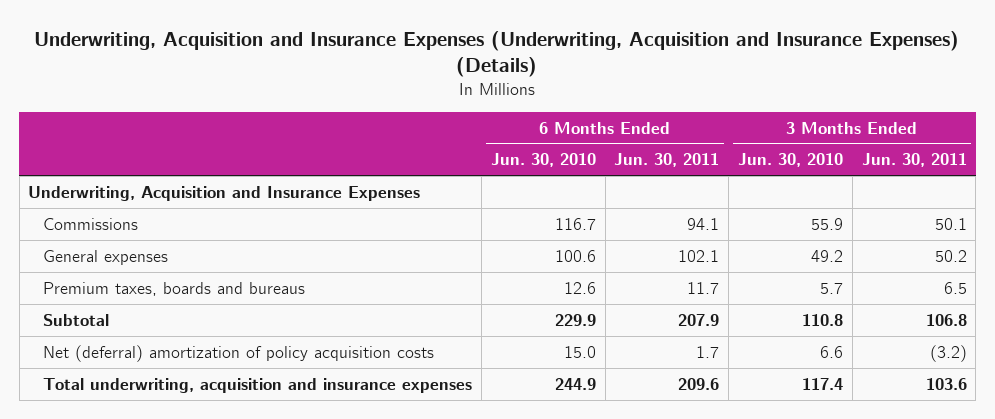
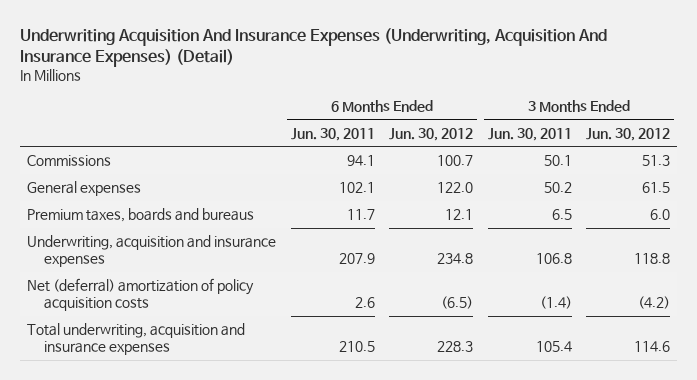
[34,30,960,77] Underwriting, Acquisition and Insurance Expenses (Underwriting, Acquisition and Insurance Expenses) (Details) -> [20,27,608,67] Underwriting Acquisition And Insurance Expenses (Underwriting, Acquisition And Insurance Expenses) (Detail)
[490,153,596,168] Jun. 30, 2010 -> none
[737,153,843,168] Jun. 30, 2010 -> none
none -> [389,127,474,141] Jun. 30, 2012
none -> [585,127,670,141] Jun. 30, 2012
[28,185,421,201] Underwriting, Acquisition and Insurance Expenses -> none
[43,313,110,326] Subtotal -> [27,235,277,268] Underwriting, acquisition and insurance expenses
[696,345,720,358] 1.7 -> [354,297,375,309] 2.6
[929,344,967,362] (3.2) -> [539,296,572,310] (1.4)
[678,377,720,390] 209.6 -> [338,341,375,353] 210.5
[925,377,967,390] 103.6 -> [535,341,572,353] 105.4

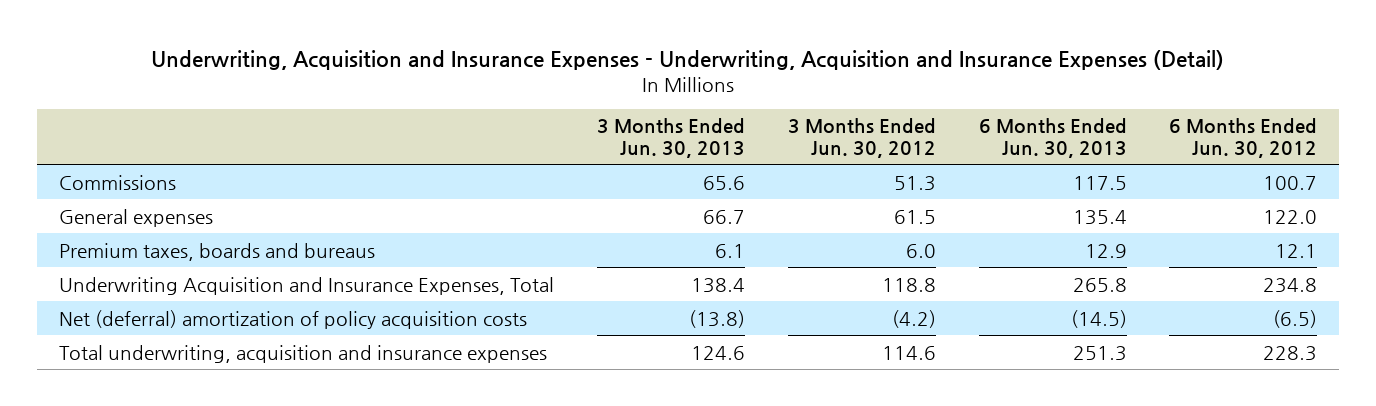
[20,27,608,67] Underwriting Acquisition And Insurance Expenses (Underwriting, Acquisition And Insurance Expenses) (Detail) -> [151,49,1225,70] Underwriting, Acquisition and Insurance Expenses - Underwriting, Acquisition and Insurance Expenses (Detail)
[290,127,375,141] Jun. 30, 2011 -> none
[487,127,572,141] Jun. 30, 2011 -> none
none -> [596,118,745,158] 3 Months Ended Jun. 30, 2013
none -> [978,118,1127,158] 6 Months Ended Jun. 30, 2013
[27,235,277,268] Underwriting, acquisition and insurance expenses -> [58,276,554,295] Underwriting Acquisition and Insurance Expenses, Total

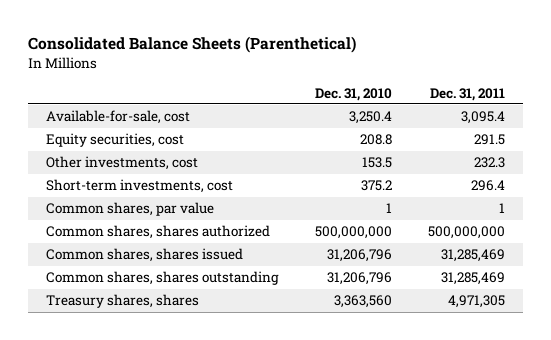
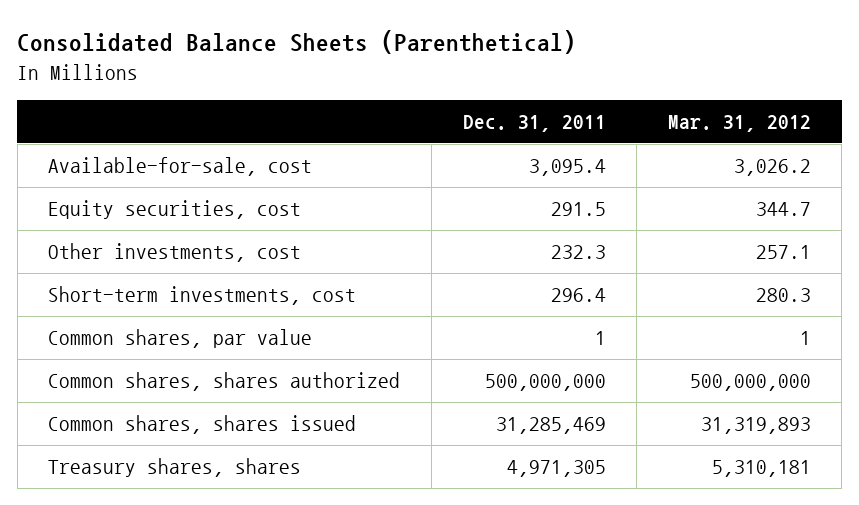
[314,87,392,101] Dec. 31, 2010 -> none
none -> [667,114,811,132] Mar. 31, 2012
[46,271,280,286] Common shares, shares outstanding -> none

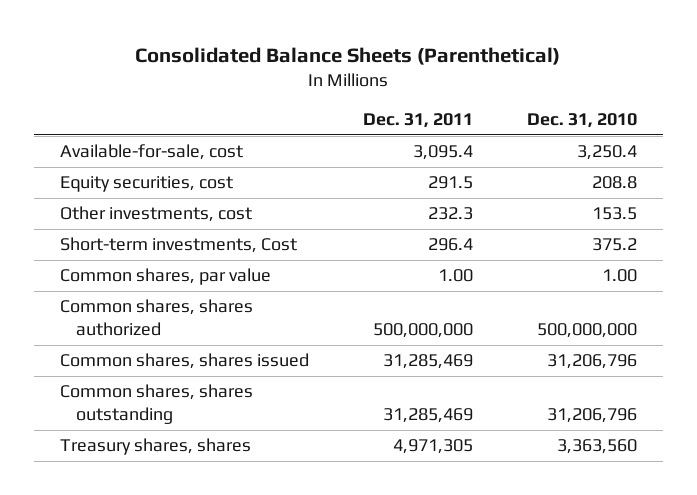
[667,114,811,132] Mar. 31, 2012 -> none
none -> [526,113,637,129] Dec. 31, 2010
[48,286,357,306] Short-term investments, cost -> [60,237,298,254] Short-term investments, Cost
[594,331,606,346] 1 -> [437,269,473,283] 1.00
none -> [60,384,254,425] Common shares, shares outstanding

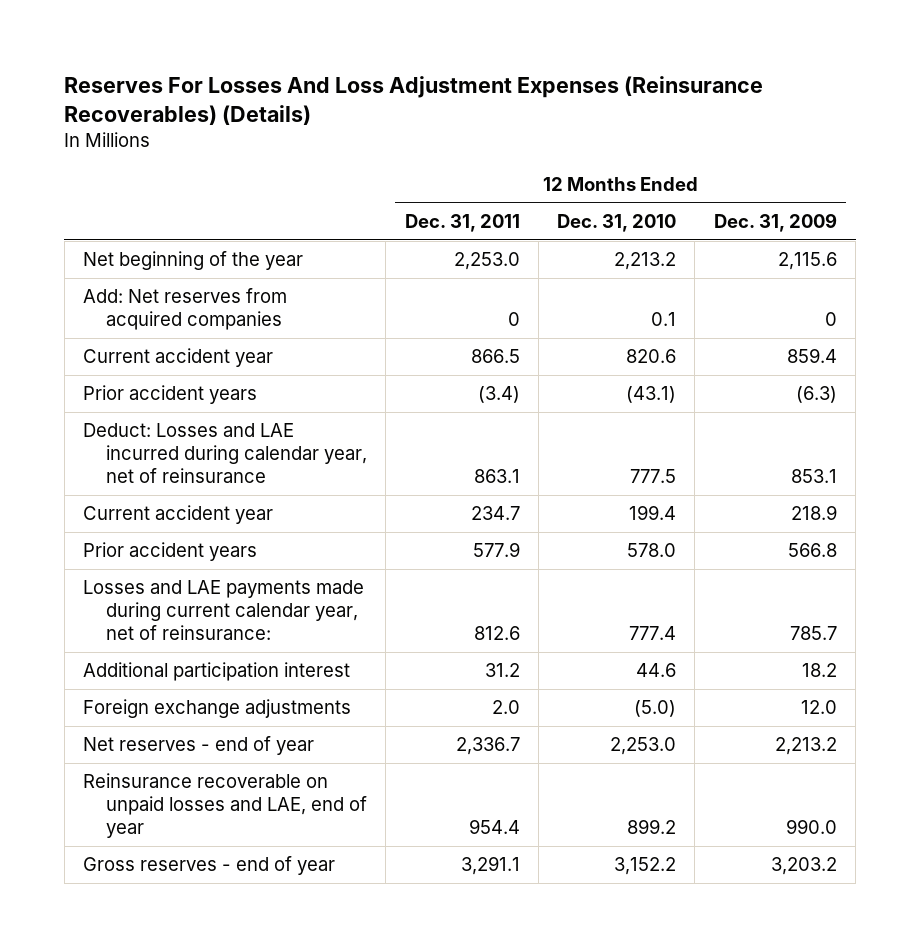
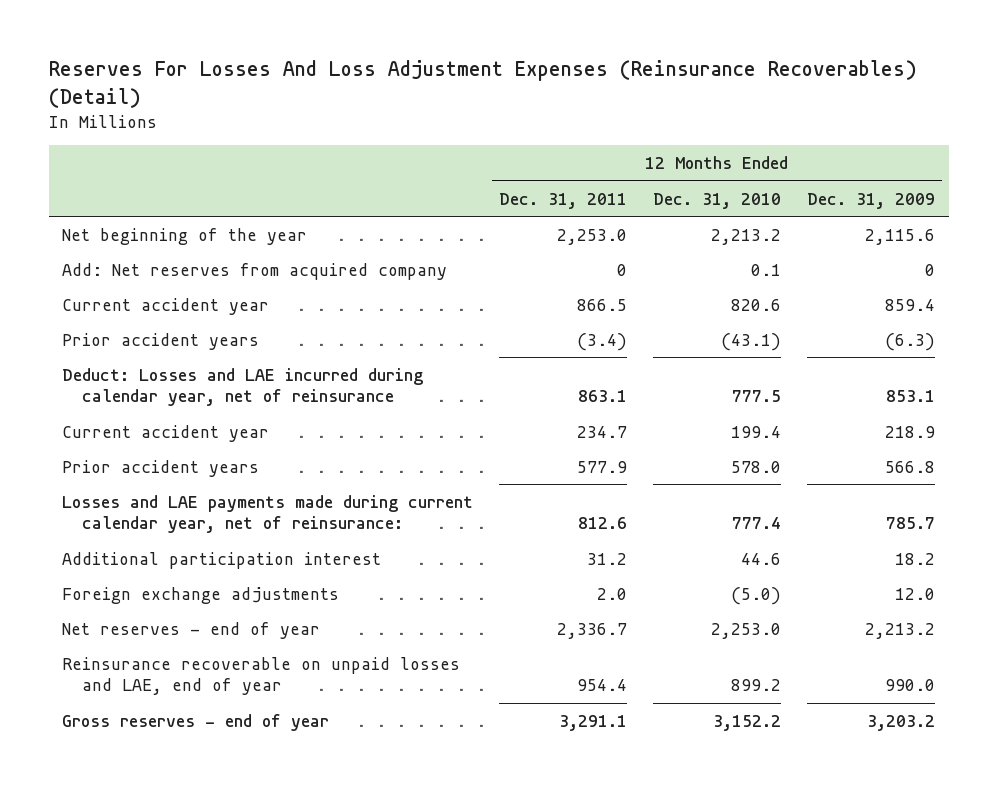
[64,76,764,126] Reserves For Losses And Loss Adjustment Expenses (Reinsurance Recoverables) (Details) -> [48,60,917,108] Reserves For Losses And Loss Adjustment Expenses (Reinsurance Recoverables) (Detail)
[82,288,287,331] Add: Net reserves from acquired companies -> [61,262,447,280] Add: Net reserves from acquired company

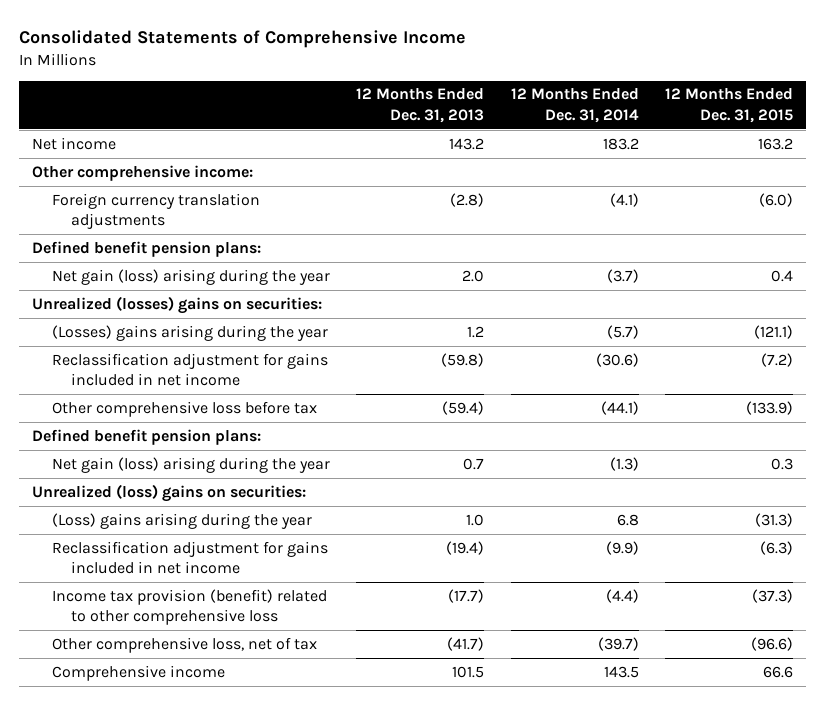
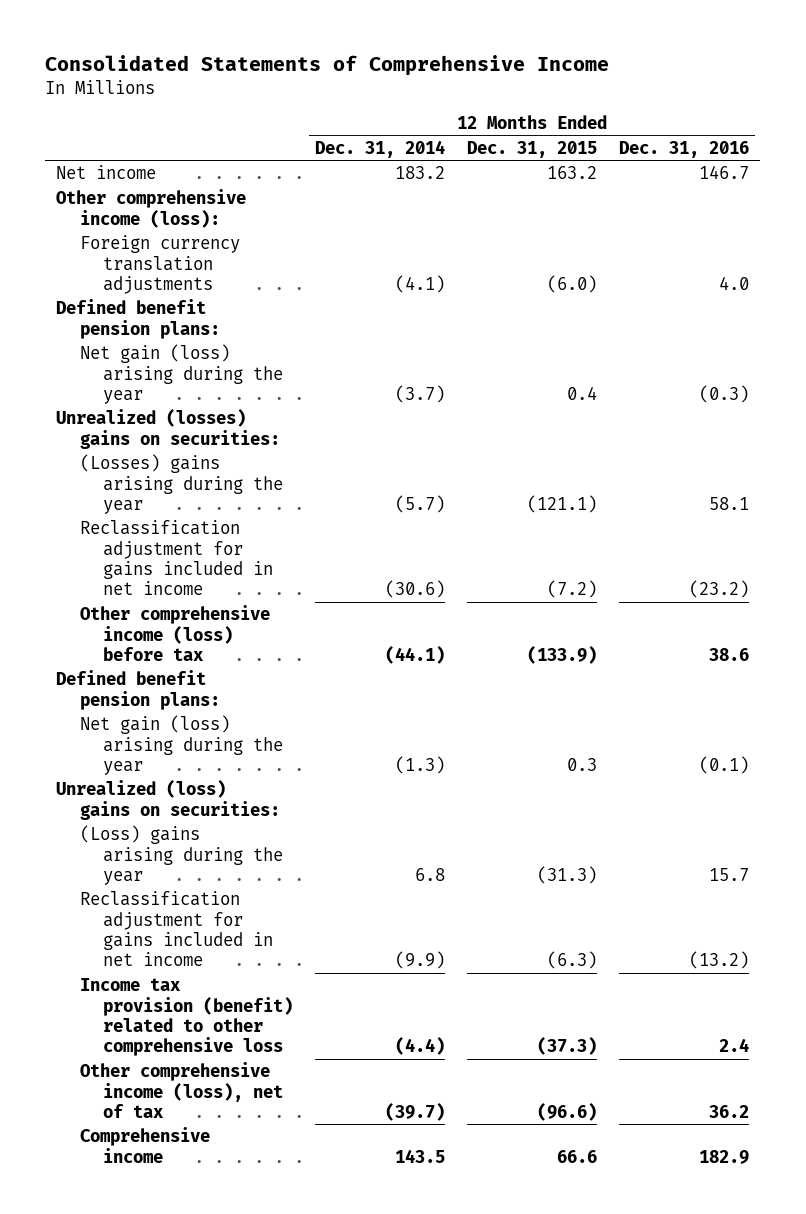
[356,88,485,123] 12 Months Ended Dec. 31, 2013 -> none
none -> [619,140,750,158] Dec. 31, 2016
[31,164,253,181] Other comprehensive income: -> [56,189,247,228] Other comprehensive income (loss):
[51,400,317,417] Other comprehensive loss before tax -> [79,605,270,662] Other comprehensive income (loss) before tax
[51,636,317,653] Other comprehensive loss, net of tax -> [79,1062,283,1119] Other comprehensive income (loss), net of tax

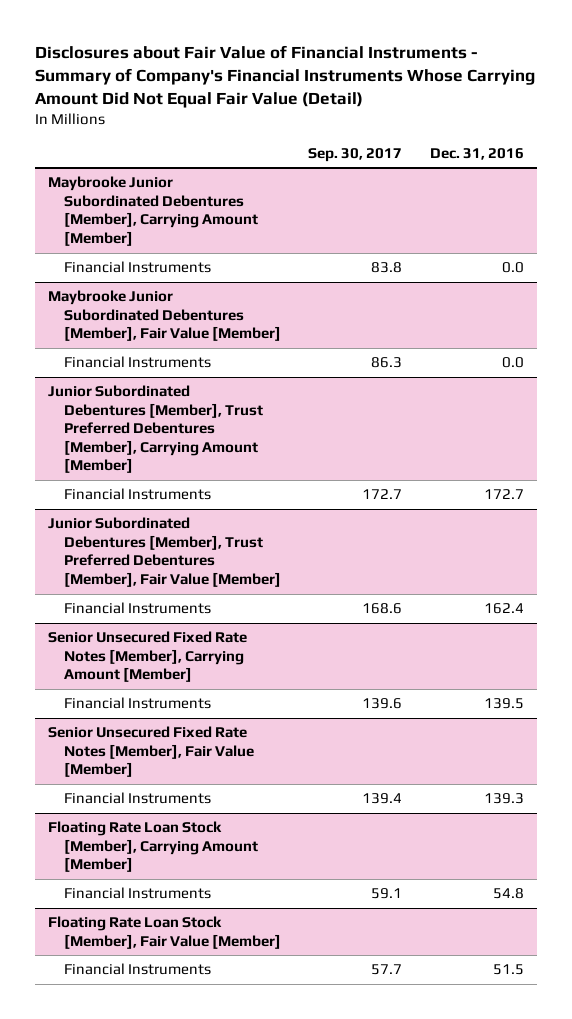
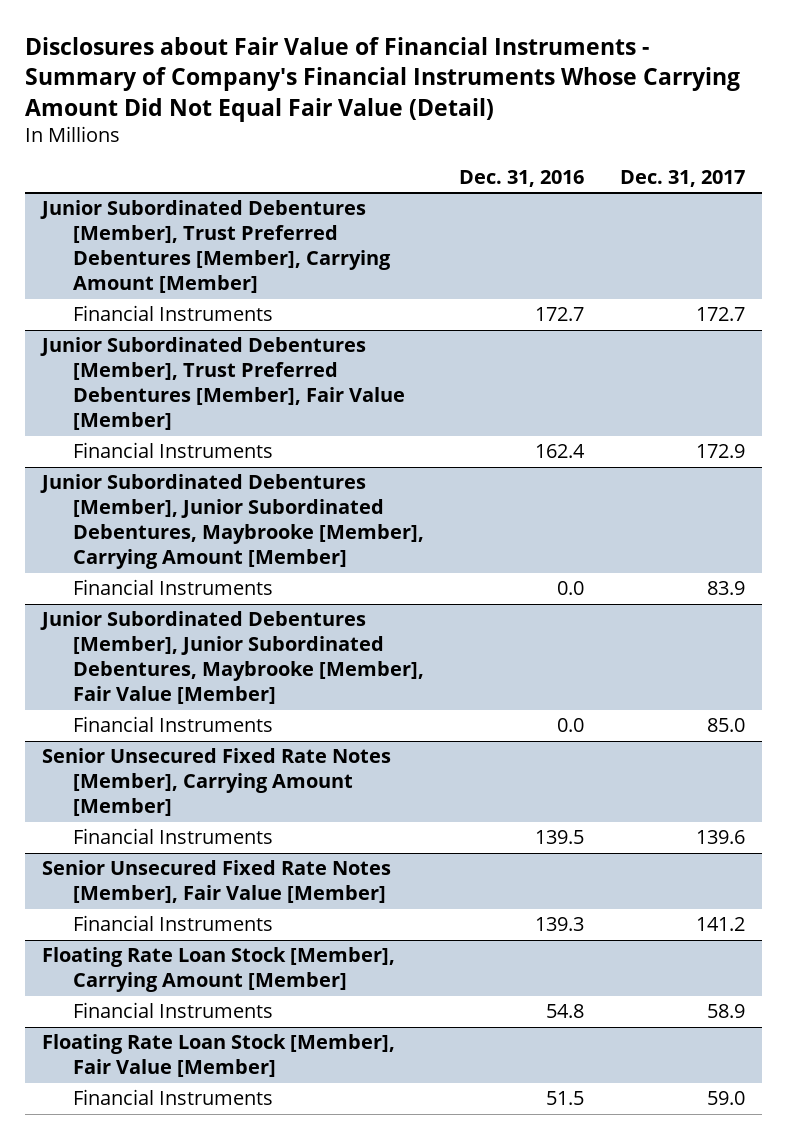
[308,147,403,162] Sep. 30, 2017 -> none
none -> [619,170,745,188] Dec. 31, 2017
[48,176,259,246] Maybrooke Junior Subordinated Debentures [Member], Carrying Amount [Member] -> none
[64,261,212,274] Financial Instruments -> none
[48,290,282,342] Maybrooke Junior Subordinated Debentures [Member], Fair Value [Member] -> none
[64,356,212,369] Financial Instruments -> none
none -> [40,474,425,570] Junior Subordinated Debentures [Member], Junior Subordinated Debentures, Maybrooke [Member], Carrying Amount [Member]
none -> [73,579,274,596] Financial Instruments
none -> [40,611,425,705] Junior Subordinated Debentures [Member], Junior Subordinated Debentures, Maybrooke [Member], Fair Value [Member]
none -> [73,716,274,733] Financial Instruments

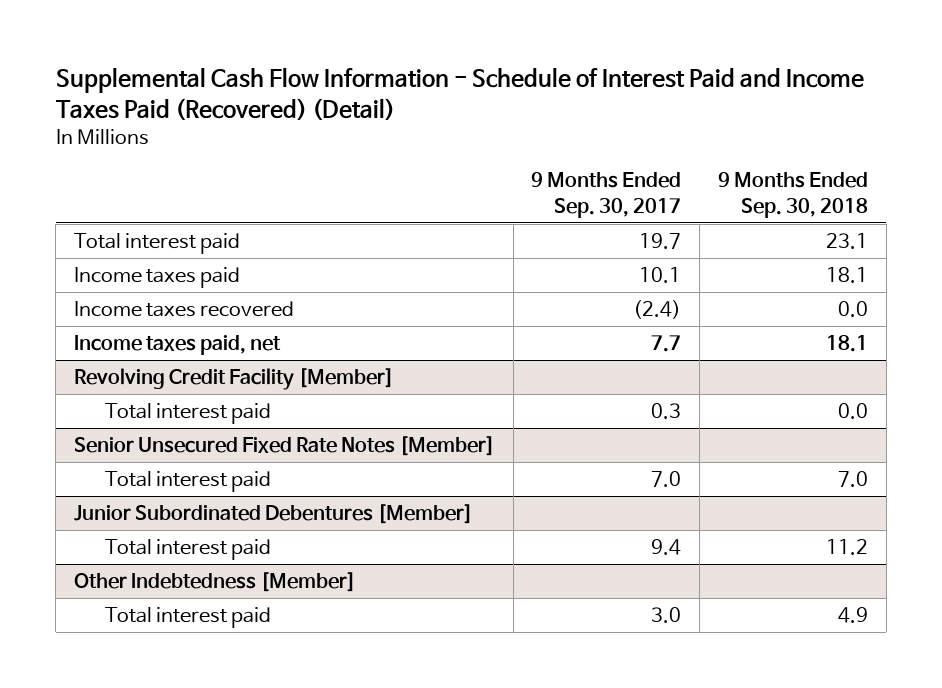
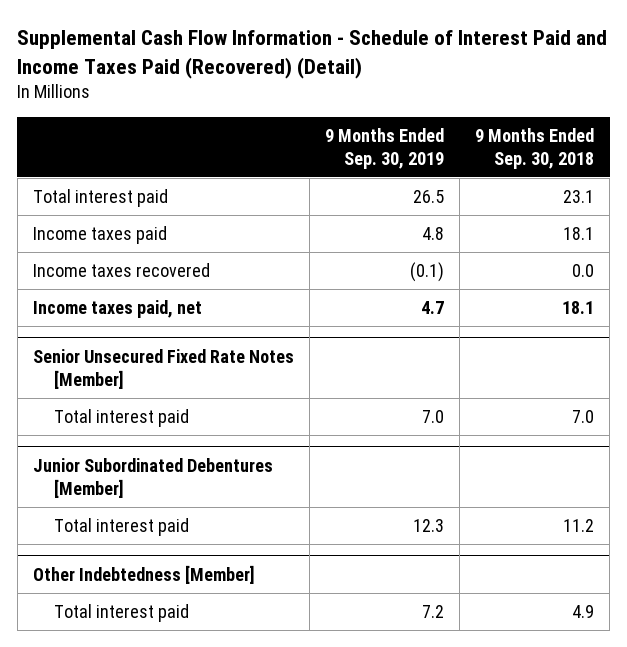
[531,172,682,218] 9 Months Ended Sep. 30, 2017 -> none
none -> [324,127,444,169] 9 Months Ended Sep. 30, 2019
[73,368,394,391] Revolving Credit Facility [Member] -> none
[104,403,271,425] Total interest paid -> none

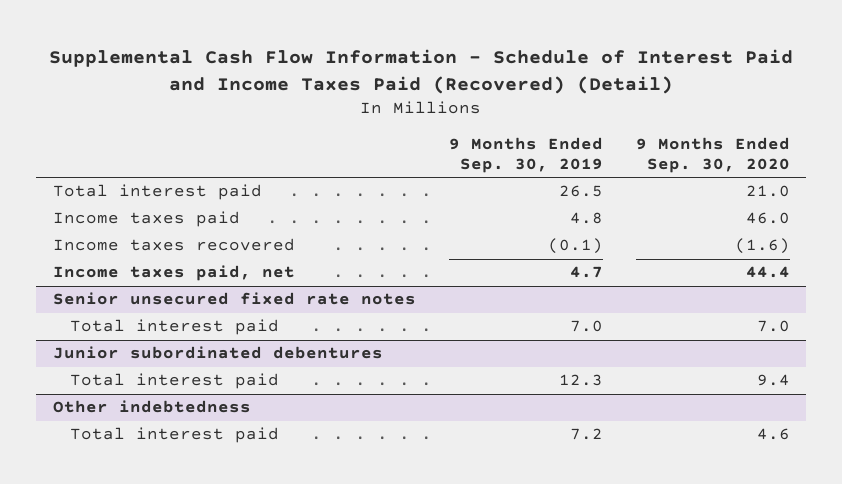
[474,127,594,169] 9 Months Ended Sep. 30, 2018 -> none
none -> [635,136,790,174] 9 Months Ended Sep. 30, 2020
[32,348,294,389] Senior Unsecured Fixed Rate Notes [Member] -> [52,292,416,306] Senior unsecured fixed rate notes
[32,457,273,498] Junior Subordinated Debentures [Member] -> [52,346,383,360] Junior subordinated debentures
[32,564,255,584] Other Indebtedness [Member] -> [52,400,251,414] Other indebtedness

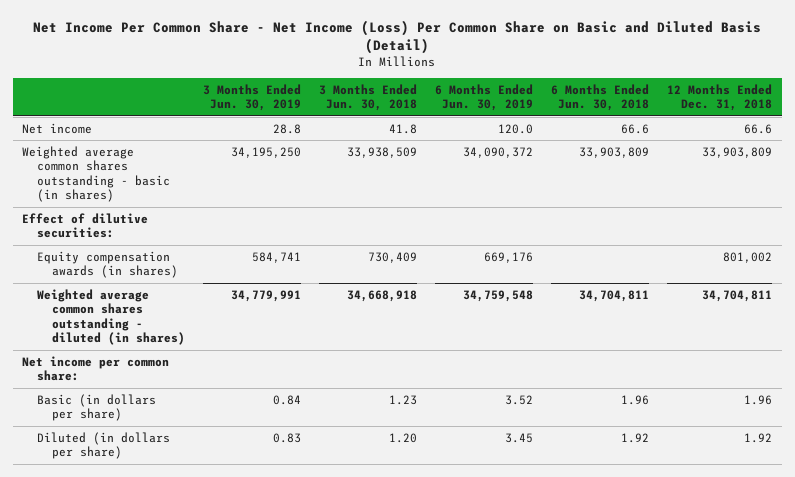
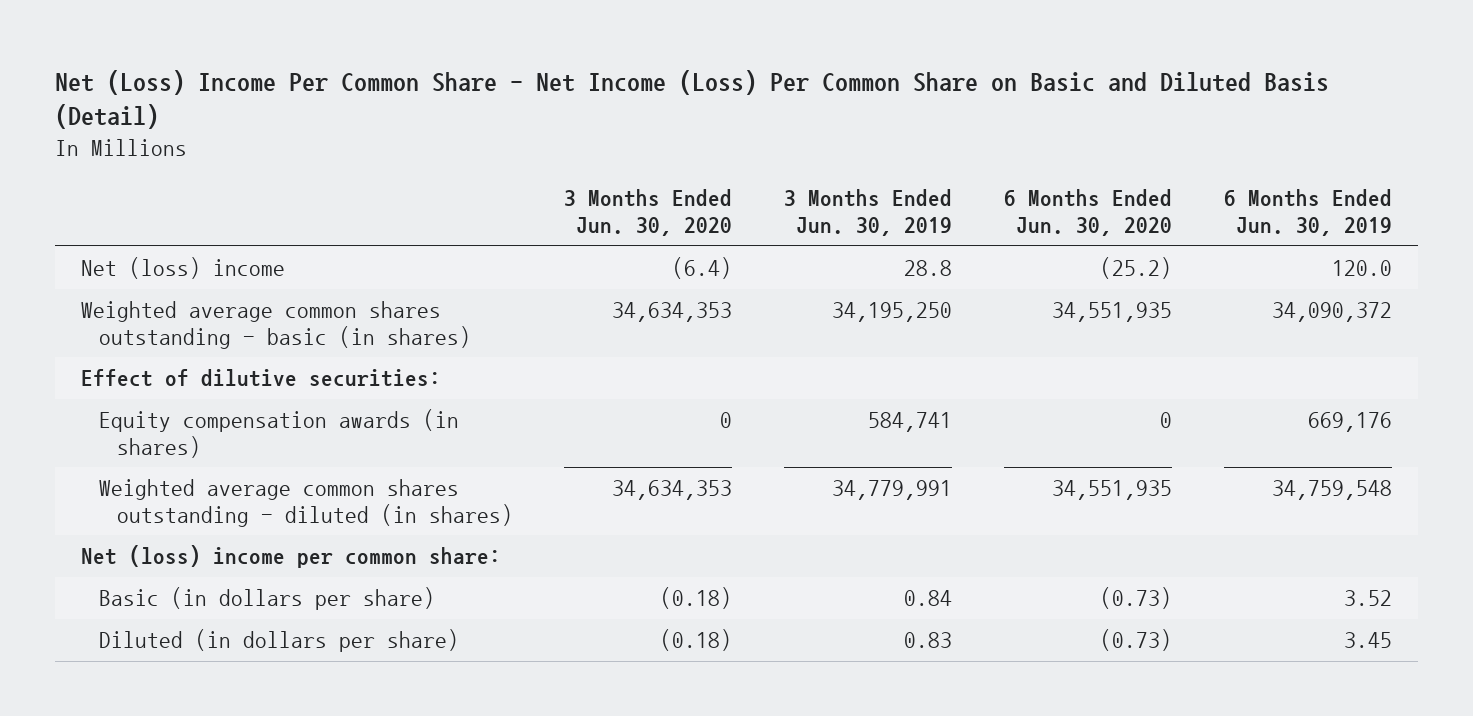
[33,19,762,54] Net Income Per Common Share - Net Income (Loss) Per Common Share on Basic and Diluted Basis (Detail) -> [54,69,1329,130] Net (Loss) Income Per Common Share - Net Income (Loss) Per Common Share on Basic and Diluted Basis (Detail)
[318,83,417,112] 3 Months Ended Jun. 30, 2018 -> none
[551,83,650,112] 6 Months Ended Jun. 30, 2018 -> none
[667,83,773,112] 12 Months Ended Dec. 31, 2018 -> none
none -> [564,189,733,236] 3 Months Ended Jun. 30, 2020
none -> [1003,189,1172,236] 6 Months Ended Jun. 30, 2020
[22,122,93,134] Net income -> [80,257,285,280] Net (loss) income
[22,355,170,382] Net income per common share: -> [80,545,501,569] Net (loss) income per common share:

